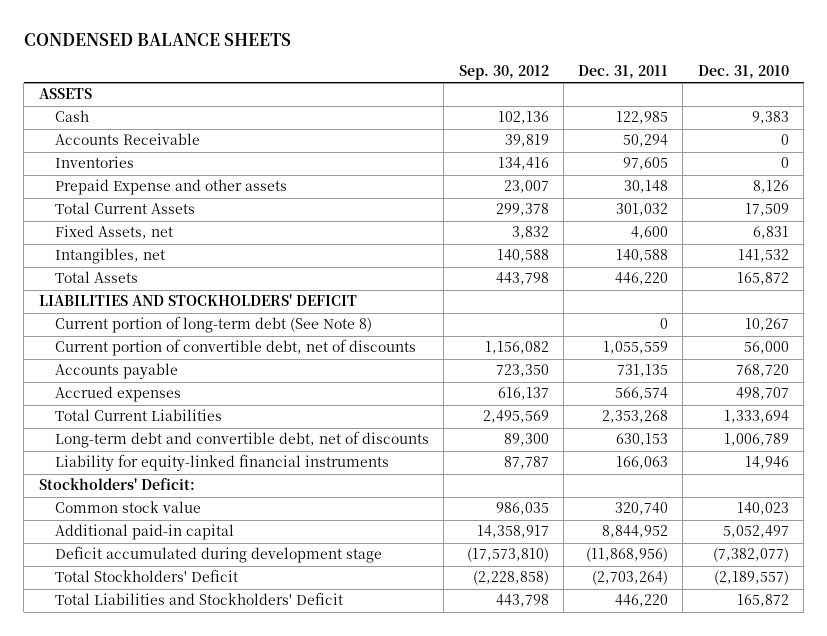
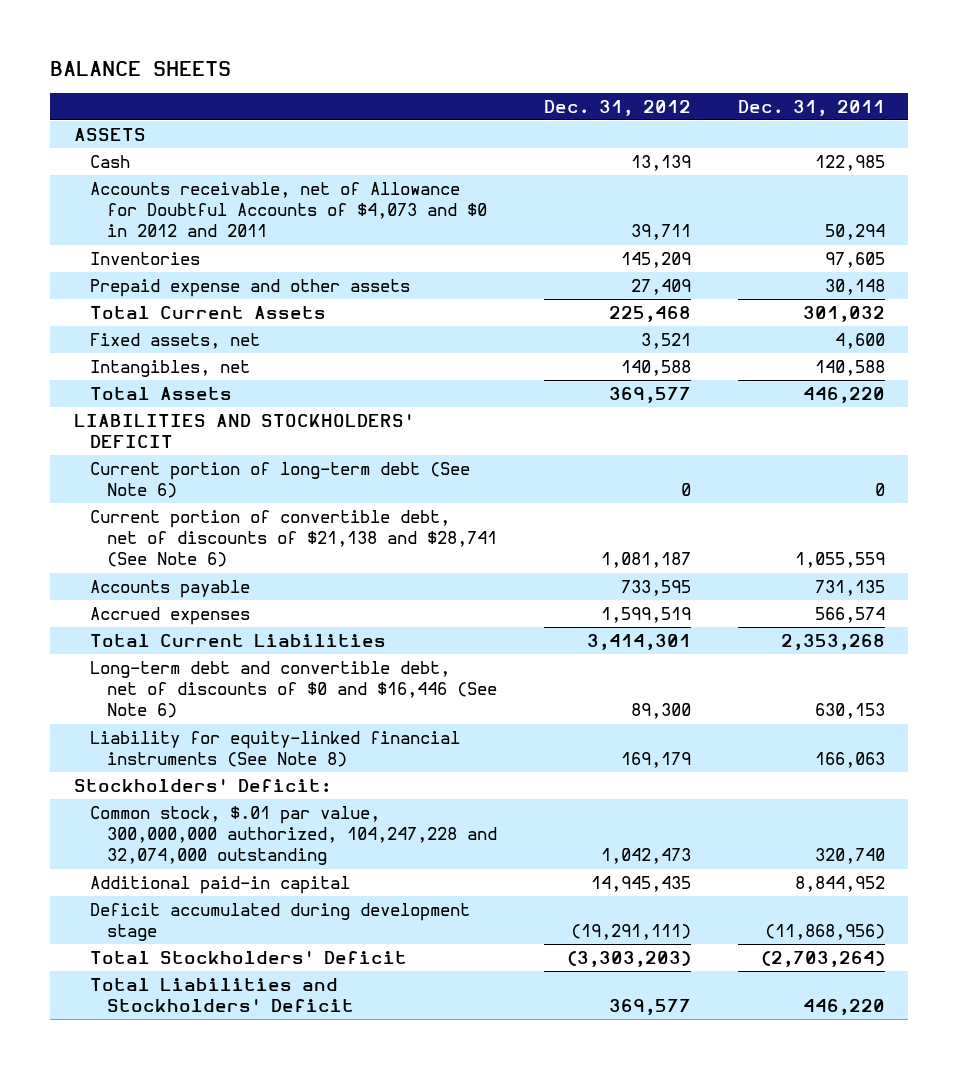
[23,32,291,46] CONDENSED BALANCE SHEETS -> [50,61,232,77] BALANCE SHEETS
[458,65,549,81] Sep. 30, 2012 -> none
[697,65,789,80] Dec. 31, 2010 -> none
none -> [543,99,691,116] Dec. 31, 2012
[55,133,201,146] Accounts Receivable -> [90,181,487,238] Accounts receivable, net of Allowance for Doubtful Accounts of $4,073 and $0 in 2012 and 2011
[55,179,288,196] Prepaid Expense and other assets -> [90,278,411,297] Prepaid expense and other assets
[55,225,174,240] Fixed Assets, net -> [90,332,261,349] Fixed assets, net
[55,316,373,334] Current portion of long-term debt (See Note 8) -> [90,461,471,499] Current portion of long-term debt (See Note 6)
[55,339,417,357] Current portion of convertible debt, net of discounts -> [90,509,497,568] Current portion of convertible debt, net of discounts of $21,138 and $28,741 (See Note 6)
[55,431,430,449] Long-term debt and convertible debt, net of discounts -> [90,660,497,719] Long-term debt and convertible debt, net of discounts of $0 and $16,446 (See Note 6)
[55,454,390,472] Liability for equity-linked financial instruments -> [90,730,461,768] Liability for equity-linked financial instruments (See Note 8)
[55,501,202,514] Common stock value -> [90,805,497,866] Common stock, $.01 par value, 300,000,000 authorized, 104,247,228 and 32,074,000 outstanding

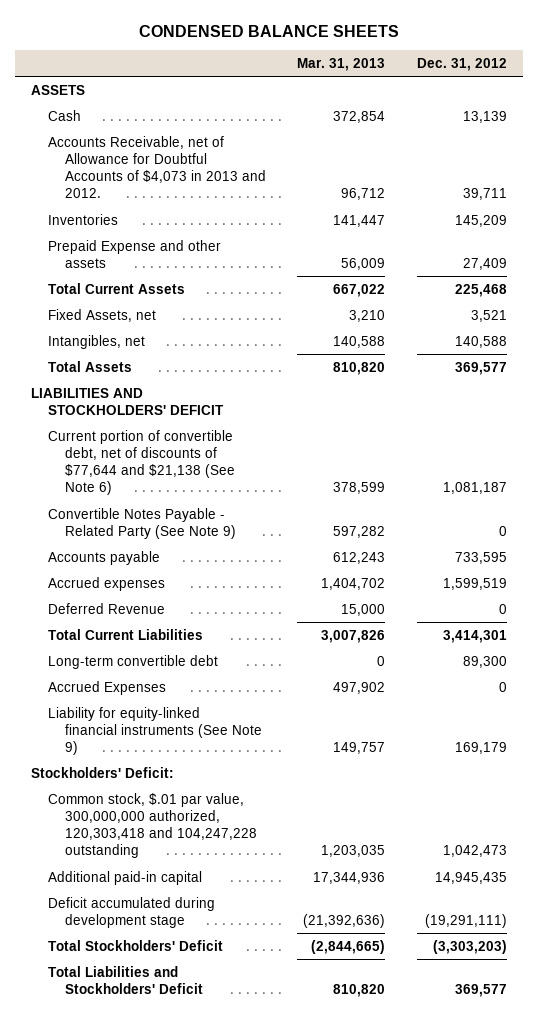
[50,61,232,77] BALANCE SHEETS -> [139,24,400,37] CONDENSED BALANCE SHEETS
[737,99,885,116] Dec. 31, 2011 -> none
none -> [297,58,386,72] Mar. 31, 2013
[90,181,487,238] Accounts receivable, net of Allowance for Doubtful Accounts of $4,073 and $0 in 2012 and 2011 -> [47,135,266,199] Accounts Receivable, net of Allowance for Doubtful Accounts of $4,073 in 2013 and 2012.
[90,278,411,297] Prepaid expense and other assets -> [47,239,221,268] Prepaid Expense and other assets
[90,332,261,349] Fixed assets, net -> [47,308,156,322] Fixed Assets, net
[90,461,471,499] Current portion of long-term debt (See Note 6) -> none
[90,509,497,568] Current portion of convertible debt, net of discounts of $21,138 and $28,741 (See Note 6) -> [47,429,235,496] Current portion of convertible debt, net of discounts of $77,644 and $21,138 (See Note 6)
none -> [47,507,236,539] Convertible Notes Payable - Related Party (See Note 9)
none -> [47,602,165,614] Deferred Revenue
[90,660,497,719] Long-term debt and convertible debt, net of discounts of $0 and $16,446 (See Note 6) -> [47,654,218,669] Long-term convertible debt
none -> [47,680,166,695] Accrued Expenses
[90,730,461,768] Liability for equity-linked financial instruments (See Note 8) -> [47,706,262,756] Liability for equity-linked financial instruments (See Note 9)
[90,805,497,866] Common stock, $.01 par value, 300,000,000 authorized, 104,247,228 and 32,074,000 outstanding -> [47,792,257,859] Common stock, $.01 par value, 300,000,000 authorized, 120,303,418 and 104,247,228 outstanding

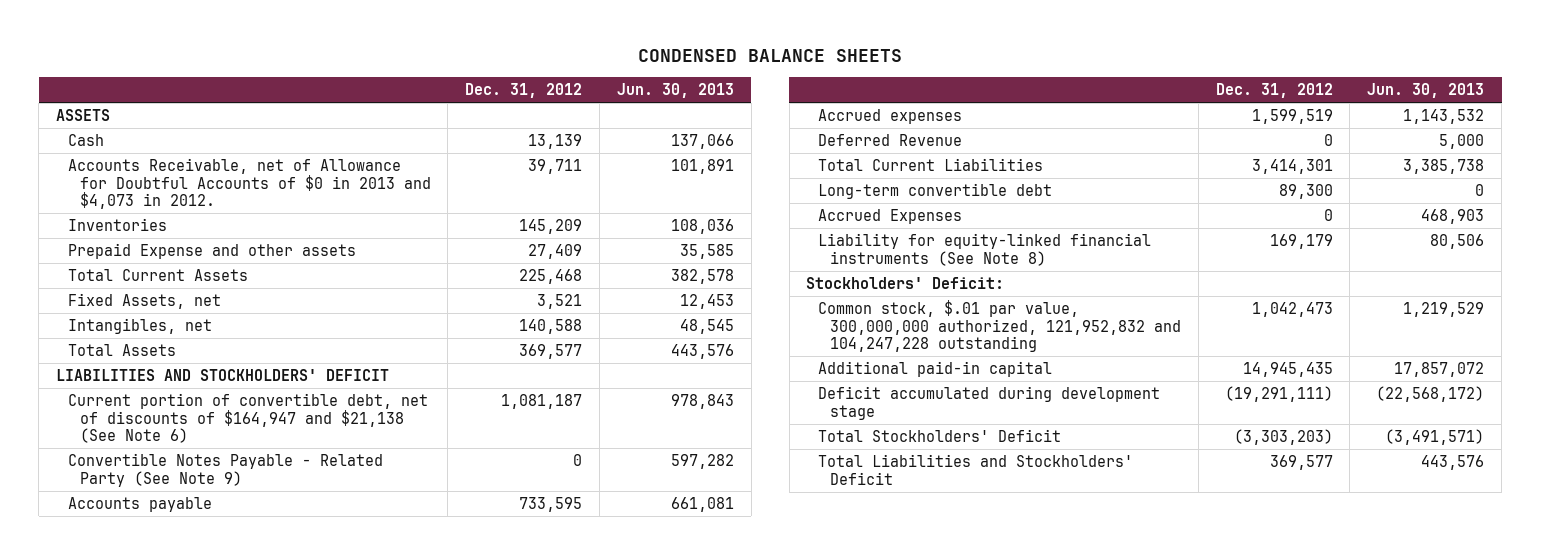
[297,58,386,72] Mar. 31, 2013 -> none
none -> [617,83,735,99] Jun. 30, 2013
[47,135,266,199] Accounts Receivable, net of Allowance for Doubtful Accounts of $4,073 in 2013 and 2012. -> [67,157,431,210] Accounts Receivable, net of Allowance for Doubtful Accounts of $0 in 2013 and $4,073 in 2012.
[47,429,235,496] Current portion of convertible debt, net of discounts of $77,644 and $21,138 (See Note 6) -> [67,392,428,444] Current portion of convertible debt, net of discounts of $164,947 and $21,138 (See Note 6)
[47,706,262,756] Liability for equity-linked financial instruments (See Note 9) -> [818,232,1152,266] Liability for equity-linked financial instruments (See Note 8)
[47,792,257,859] Common stock, $.01 par value, 300,000,000 authorized, 120,303,418 and 104,247,228 outstanding -> [818,299,1181,353] Common stock, $.01 par value, 300,000,000 authorized, 121,952,832 and 104,247,228 outstanding

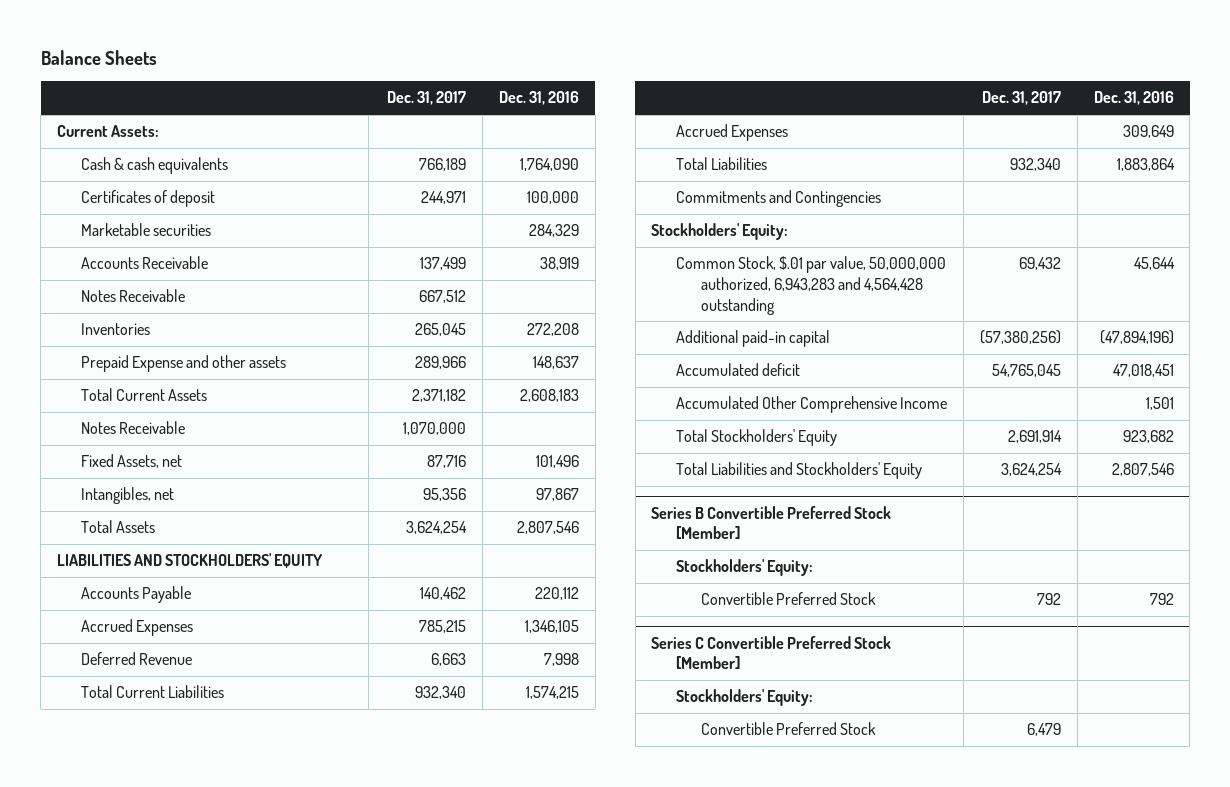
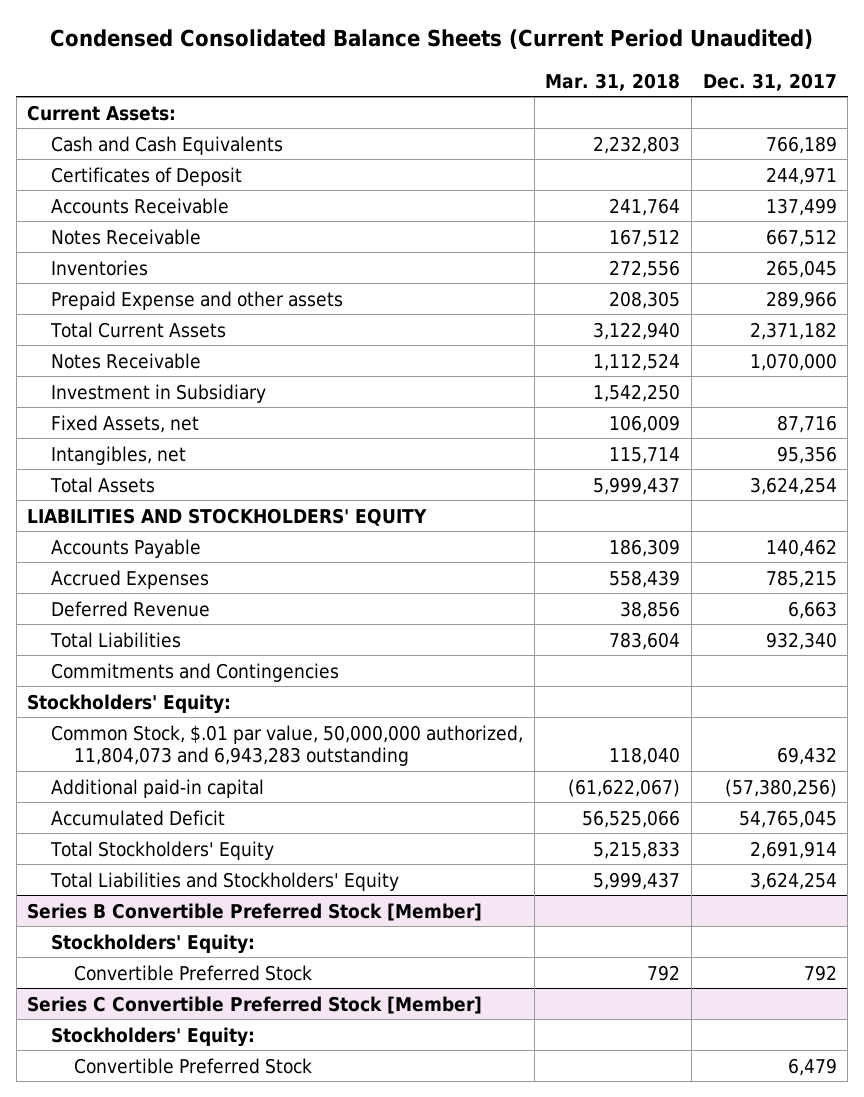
[40,50,157,66] Balance Sheets -> [50,29,814,50] Condensed Consolidated Balance Sheets (Current Period Unaudited)
[498,91,579,106] Dec. 31, 2016 -> none
none -> [545,72,681,91] Mar. 31, 2018
[81,223,212,237] Marketable securities -> none
[81,157,229,175] Cash & cash equivalents -> [50,135,283,155] Cash and Cash Equivalents
[81,190,216,208] Certificates of deposit -> [50,166,242,186] Certificates of Deposit
none -> [50,383,266,403] Investment in Subsidiary
[81,685,225,699] Total Current Liabilities -> none
[676,124,789,142] Accrued Expenses -> none
[676,256,947,315] Common Stock, $.01 par value, 50,000,000 authorized, 6,943,283 and 4,564,428 outstanding -> [50,724,523,767] Common Stock, $.01 par value, 50,000,000 authorized, 11,804,073 and 6,943,283 outstanding
[676,396,948,414] Accumulated Other Comprehensive Income -> none
[676,363,801,377] Accumulated deficit -> [50,809,225,826] Accumulated Deficit

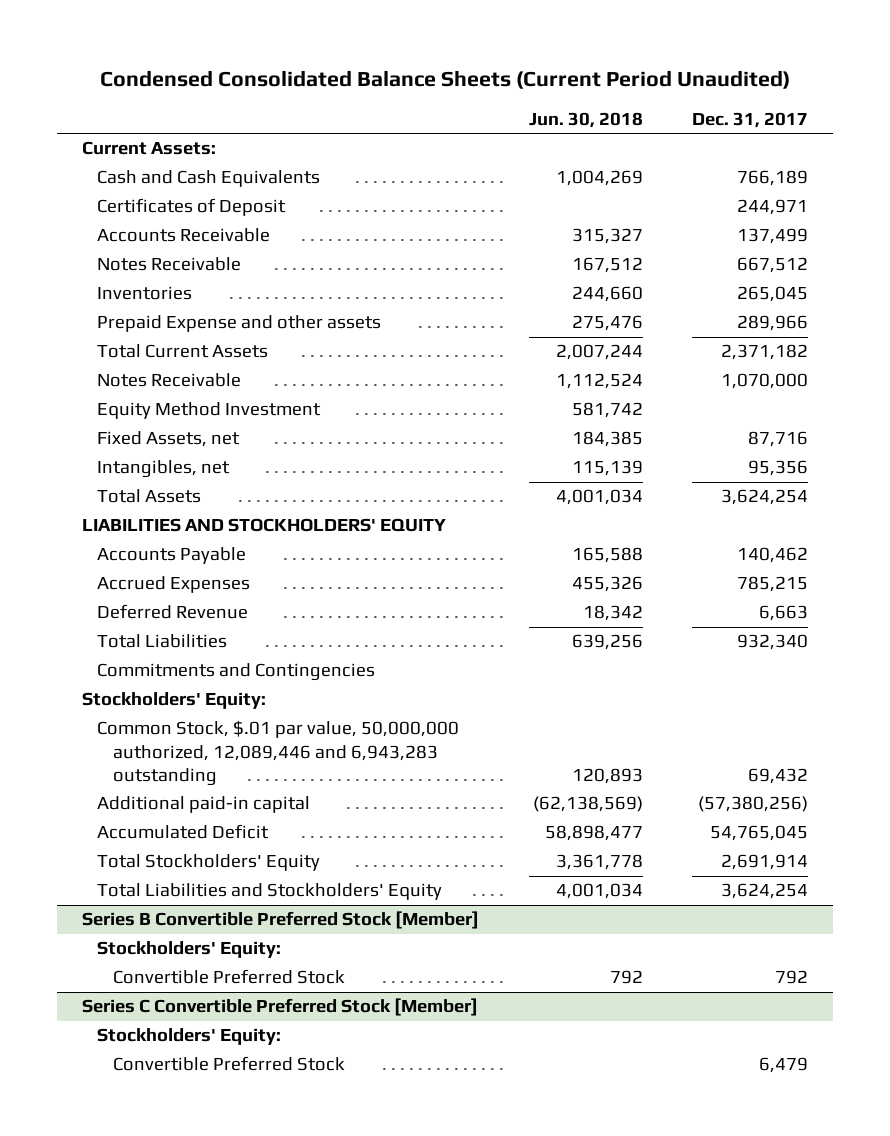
[545,72,681,91] Mar. 31, 2018 -> none
none -> [528,112,643,129] Jun. 30, 2018
[50,383,266,403] Investment in Subsidiary -> [97,402,322,420] Equity Method Investment
[50,724,523,767] Common Stock, $.01 par value, 50,000,000 authorized, 11,804,073 and 6,943,283 outstanding -> [97,720,460,786] Common Stock, $.01 par value, 50,000,000 authorized, 12,089,446 and 6,943,283 outstanding

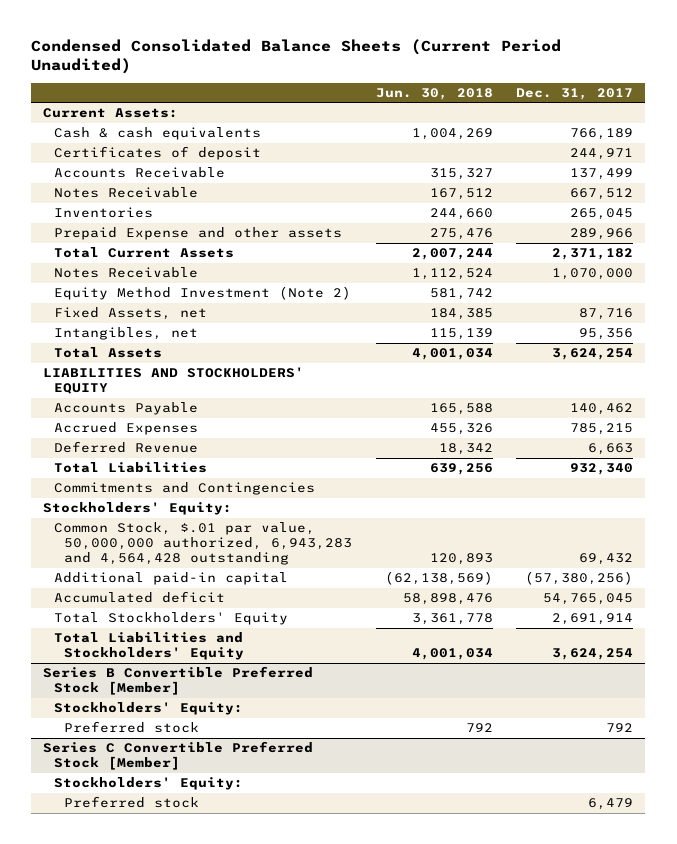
[97,170,321,188] Cash and Cash Equivalents -> [53,127,261,141] Cash & cash equivalents
[97,198,287,217] Certificates of Deposit -> [53,146,261,161] Certificates of deposit
[97,402,322,420] Equity Method Investment -> [53,286,351,301] Equity Method Investment (Note 2)
[97,720,460,786] Common Stock, $.01 par value, 50,000,000 authorized, 12,089,446 and 6,943,283 outstanding -> [53,522,353,566] Common Stock, $.01 par value, 50,000,000 authorized, 6,943,283 and 4,564,428 outstanding
[97,824,270,840] Accumulated Deficit -> [53,591,225,604] Accumulated deficit
[544,825,643,842] 58,898,477 -> [402,593,493,606] 58,898,476
[112,969,345,985] Convertible Preferred Stock -> [64,721,200,734] Preferred stock
[112,1056,345,1072] Convertible Preferred Stock -> [64,796,200,809] Preferred stock

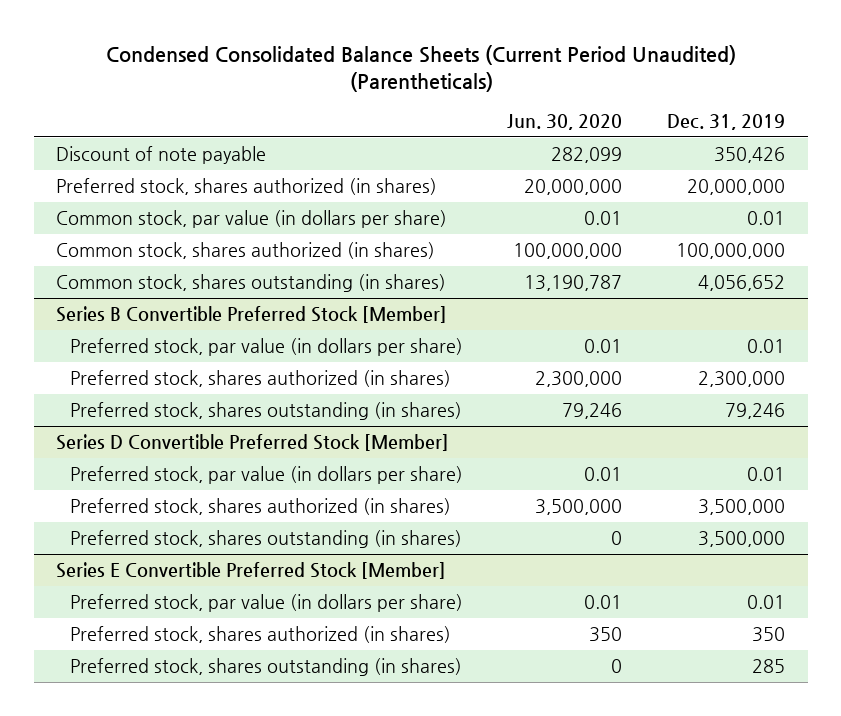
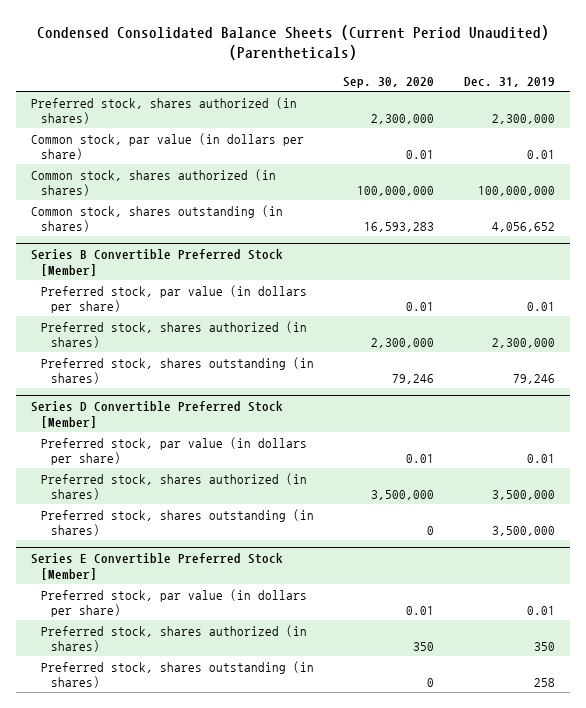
[507,114,623,131] Jun. 30, 2020 -> none
none -> [343,76,435,88] Sep. 30, 2020
[56,145,267,164] Discount of note payable -> none
[687,178,786,195] 20,000,000 -> [491,114,555,125] 2,300,000
[752,658,786,673] 285 -> [533,678,555,688] 258

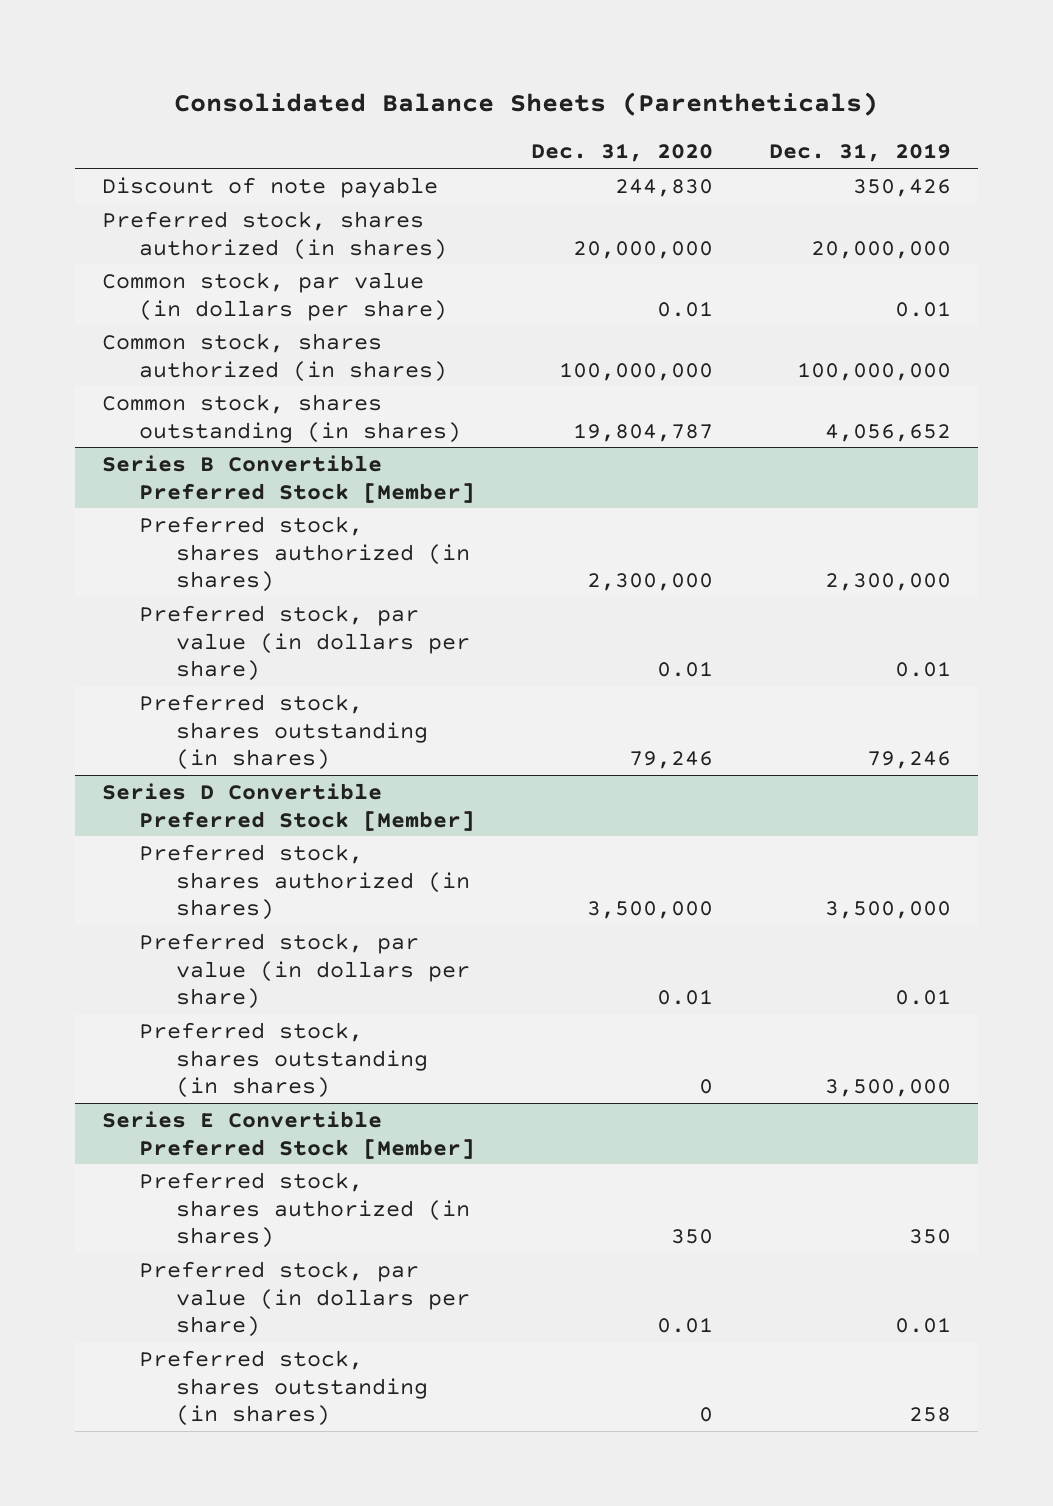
[36,24,549,61] Condensed Consolidated Balance Sheets (Current Period Unaudited) (Parentheticals) -> [174,92,879,117] Consolidated Balance Sheets (Parentheticals)
[343,76,435,88] Sep. 30, 2020 -> none
none -> [530,143,713,163] Dec. 31, 2020
none -> [102,176,439,198] Discount of note payable
[491,114,555,125] 2,300,000 -> [810,240,951,259] 20,000,000
[40,284,307,314] Preferred stock, par value (in dollars per share) -> [139,604,471,682] Preferred stock, par value (in dollars per share)
[40,436,307,466] Preferred stock, par value (in dollars per share) -> [139,932,471,1010] Preferred stock, par value (in dollars per share)
[40,588,307,618] Preferred stock, par value (in dollars per share) -> [139,1260,471,1338] Preferred stock, par value (in dollars per share)

